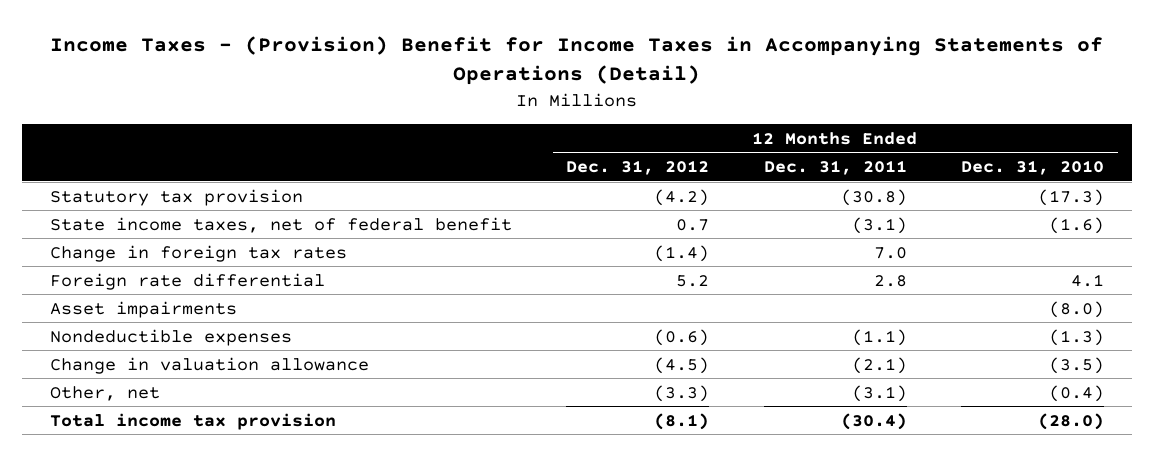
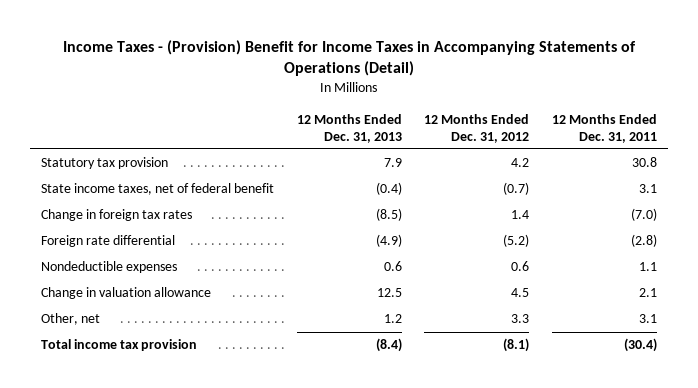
[961,160,1105,176] Dec. 31, 2010 -> none
none -> [296,113,402,143] 12 Months Ended Dec. 31, 2013
[49,300,237,318] Asset impairments -> none
[654,188,710,206] (4.2) -> [511,158,530,168] 4.2
[840,188,907,206] (30.8) -> [631,157,657,168] 30.8
[676,218,710,231] 0.7 -> [503,182,530,196] (0.7)
[851,216,907,234] (3.1) -> [638,184,657,194] 3.1
[654,244,710,262] (1.4) -> [511,210,530,220] 1.4
[873,246,907,259] 7.0 -> [630,208,657,222] (7.0)
[676,274,710,287] 5.2 -> [503,234,530,248] (5.2)
[873,274,907,287] 2.8 -> [630,234,657,248] (2.8)
[654,328,710,346] (0.6) -> [511,261,530,272] 0.6
[851,328,907,346] (1.1) -> [638,262,657,272] 1.1
[654,356,710,374] (4.5) -> [511,288,530,298] 4.5
[851,356,907,374] (2.1) -> [638,288,657,298] 2.1
[654,384,710,402] (3.3) -> [511,314,530,324] 3.3
[851,384,907,402] (3.1) -> [638,314,657,324] 3.1

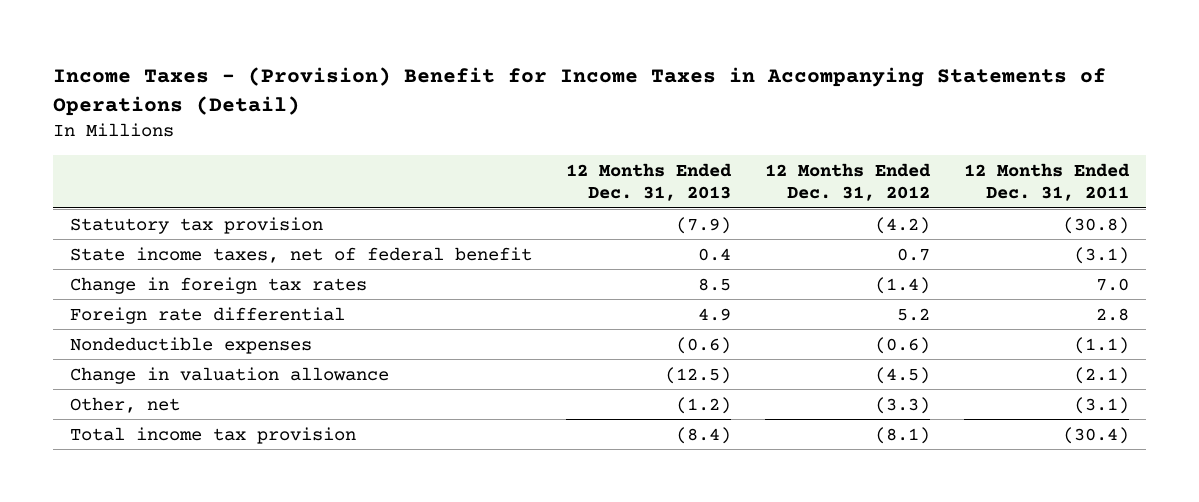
[383,158,402,168] 7.9 -> [675,216,731,234] (7.9)
[511,158,530,168] 4.2 -> [875,216,931,234] (4.2)
[631,157,657,168] 30.8 -> [1063,216,1130,234] (30.8)
[375,182,402,196] (0.4) -> [697,247,731,261] 0.4
[503,182,530,196] (0.7) -> [897,247,931,261] 0.7
[638,184,657,194] 3.1 -> [1074,246,1130,264] (3.1)
[375,208,402,222] (8.5) -> [697,277,731,291] 8.5
[511,210,530,220] 1.4 -> [875,276,931,294] (1.4)
[630,208,657,222] (7.0) -> [1096,277,1130,291] 7.0
[375,234,402,248] (4.9) -> [697,307,731,321] 4.9
[503,234,530,248] (5.2) -> [897,307,931,321] 5.2
[630,234,657,248] (2.8) -> [1096,307,1130,321] 2.8
[383,261,402,272] 0.6 -> [675,336,731,354] (0.6)
[511,261,530,272] 0.6 -> [875,336,931,354] (0.6)
[638,262,657,272] 1.1 -> [1074,336,1130,354] (1.1)
[376,288,402,298] 12.5 -> [664,366,731,384] (12.5)
[511,288,530,298] 4.5 -> [875,366,931,384] (4.5)
[638,288,657,298] 2.1 -> [1074,366,1130,384] (2.1)
[383,314,402,324] 1.2 -> [675,396,731,414] (1.2)
[511,314,530,324] 3.3 -> [875,396,931,414] (3.3)
[638,314,657,324] 3.1 -> [1074,396,1130,414] (3.1)

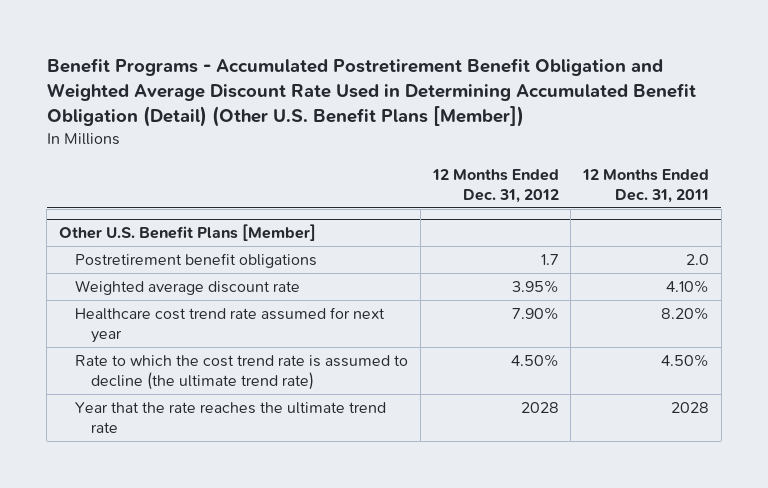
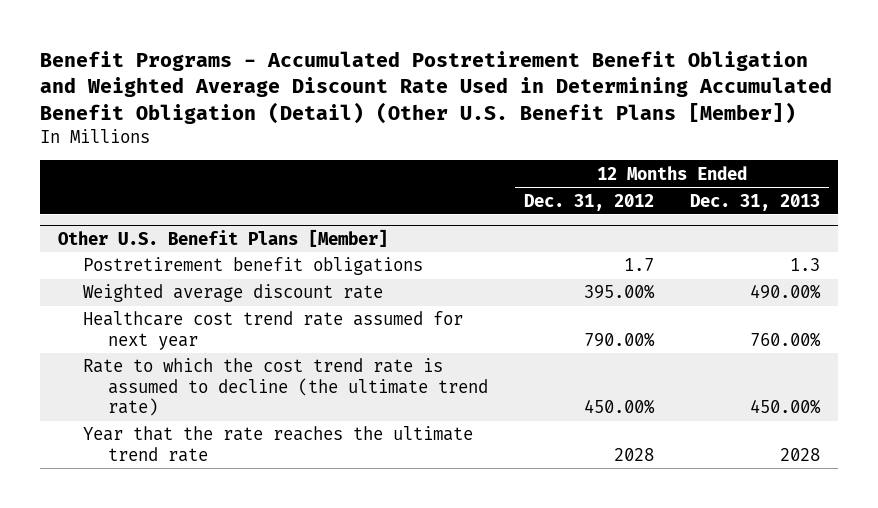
[581,168,709,204] 12 Months Ended Dec. 31, 2011 -> none
none -> [689,193,820,211] Dec. 31, 2013
[511,280,559,294] 3.95% -> [584,284,656,300] 395.00%
[511,307,559,321] 7.90% -> [584,331,656,347] 790.00%
[510,354,559,368] 4.50% -> [584,399,656,415] 450.00%

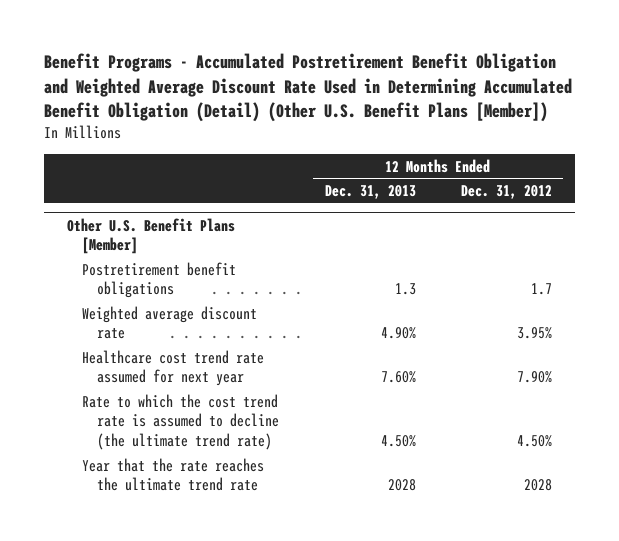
[584,284,656,300] 395.00% -> [517,327,553,340] 3.95%
[749,284,821,300] 490.00% -> [380,327,416,340] 4.90%
[584,331,656,347] 790.00% -> [517,371,553,384] 7.90%
[749,331,821,347] 760.00% -> [380,371,416,384] 7.60%
[584,399,656,415] 450.00% -> [517,435,553,448] 4.50%
[749,399,821,415] 450.00% -> [380,435,416,448] 4.50%

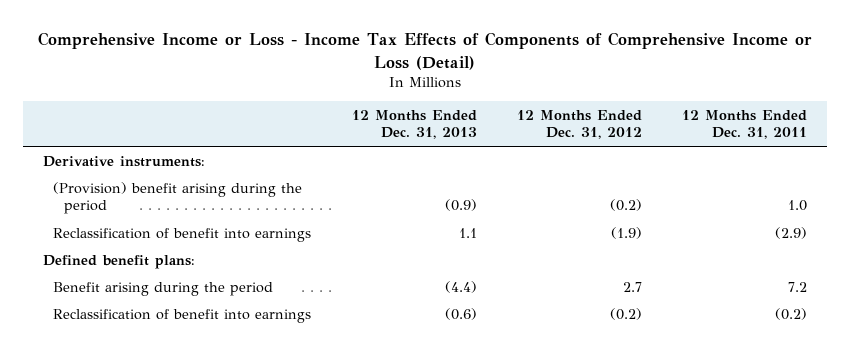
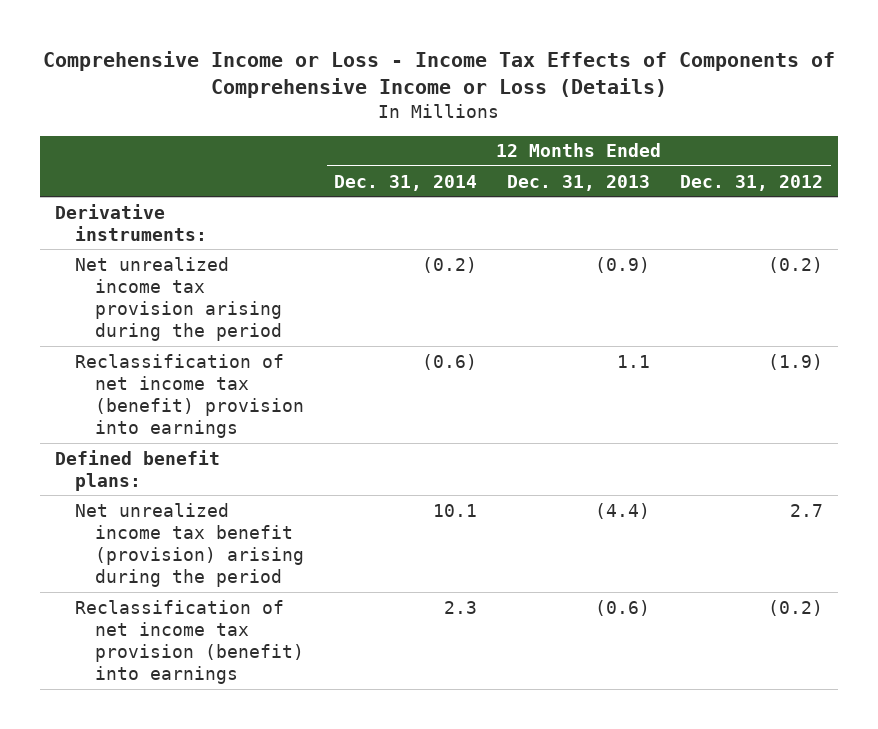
[38,32,813,70] Comprehensive Income or Loss - Income Tax Effects of Components of Comprehensive Income or Loss (Detail) -> [42,50,835,99] Comprehensive Income or Loss - Income Tax Effects of Components of Comprehensive Income or Loss (Details)
[682,109,808,140] 12 Months Ended Dec. 31, 2011 -> none
none -> [334,174,478,191] Dec. 31, 2014
[53,181,303,215] (Provision) benefit arising during the period -> [74,256,283,341] Net unrealized income tax provision arising during the period
[53,227,312,242] Reclassification of benefit into earnings -> [74,353,305,438] Reclassification of net income tax (benefit) provision into earnings
[53,281,274,296] Benefit arising during the period -> [74,502,305,587] Net unrealized income tax benefit (provision) arising during the period
[53,308,312,323] Reclassification of benefit into earnings -> [74,599,305,684] Reclassification of net income tax provision (benefit) into earnings

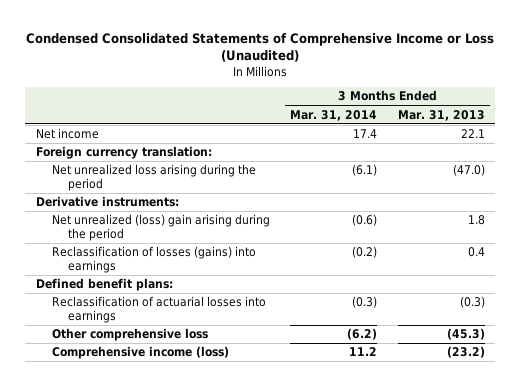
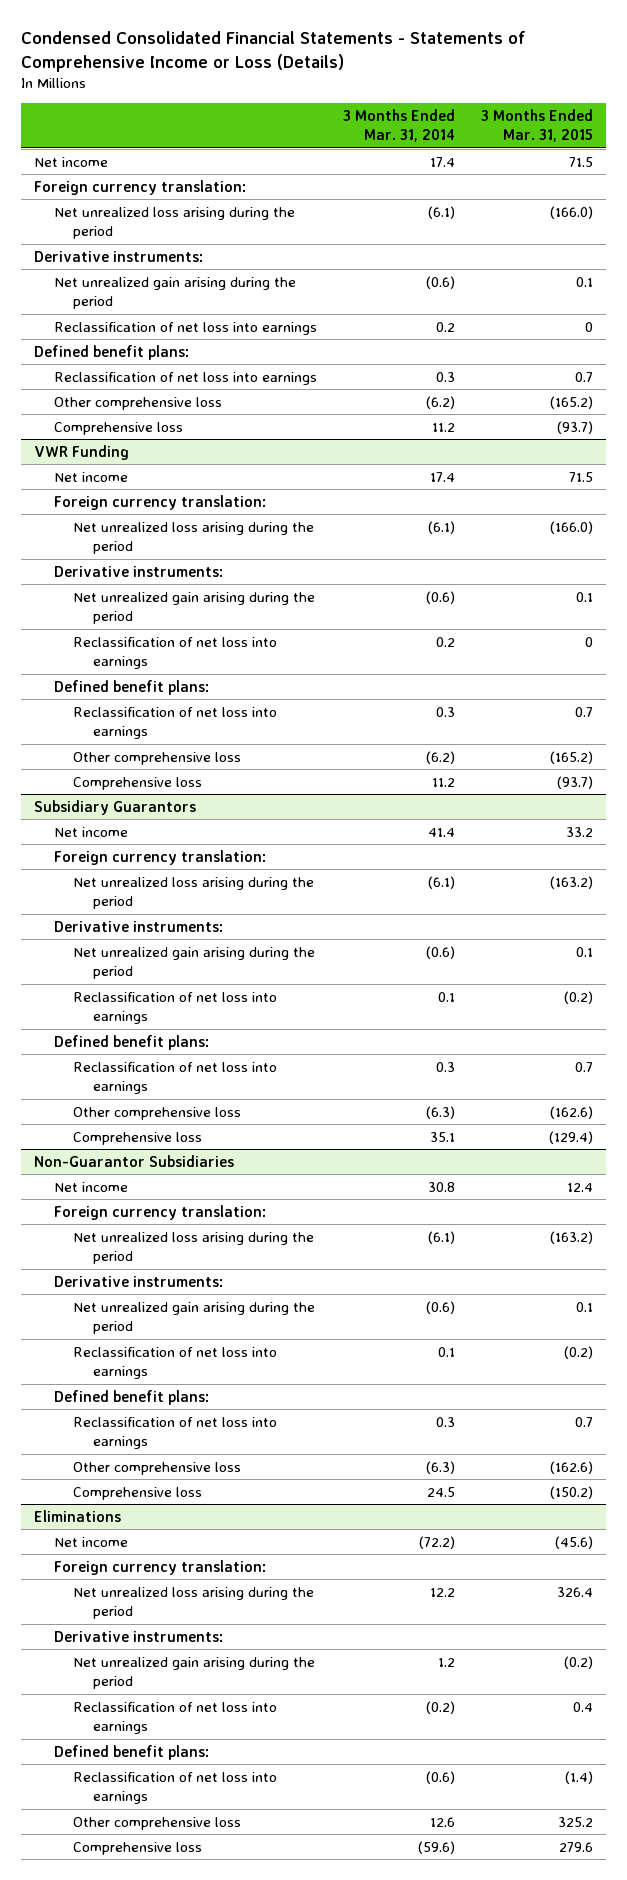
[26,32,495,63] Condensed Consolidated Statements of Comprehensive Income or Loss (Unaudited) -> [21,31,527,72] Condensed Consolidated Financial Statements - Statements of Comprehensive Income or Loss (Details)
[398,109,486,121] Mar. 31, 2013 -> none
none -> [480,108,593,143] 3 Months Ended Mar. 31, 2015
[51,214,270,242] Net unrealized (loss) gain arising during the period -> [53,276,296,310] Net unrealized gain arising during the period
[51,246,256,274] Reclassification of losses (gains) into earnings -> [53,321,317,335] Reclassification of net loss into earnings
[352,246,378,259] (0.2) -> [435,321,455,332] 0.2
[51,296,266,324] Reclassification of actuarial losses into earnings -> [53,371,317,385] Reclassification of net loss into earnings
[352,296,378,309] (0.3) -> [435,371,455,382] 0.3
[51,346,229,360] Comprehensive income (loss) -> [53,421,183,435] Comprehensive loss
none -> [34,444,130,460] VWR Funding
none -> [53,471,128,482] Net income
none -> [53,494,266,510] Foreign currency translation:
none -> [73,521,315,555] Net unrealized loss arising during the period
none -> [53,565,223,577] Derivative instruments:
none -> [73,591,316,625] Net unrealized gain arising during the period
none -> [73,636,278,670] Reclassification of net loss into earnings
none -> [53,679,209,695] Defined benefit plans:
none -> [73,706,278,740] Reclassification of net loss into earnings
none -> [73,751,242,765] Other comprehensive loss
none -> [73,776,203,790] Comprehensive loss
none -> [34,799,197,815] Subsidiary Guarantors
none -> [53,826,128,837] Net income
none -> [53,849,266,865] Foreign currency translation:
none -> [73,876,315,910] Net unrealized loss arising during the period
none -> [53,920,223,932] Derivative instruments:
none -> [73,946,316,980] Net unrealized gain arising during the period
none -> [73,991,278,1025] Reclassification of net loss into earnings
none -> [53,1034,209,1050] Defined benefit plans:
none -> [73,1061,278,1095] Reclassification of net loss into earnings
none -> [73,1106,242,1120] Other comprehensive loss
none -> [73,1131,203,1145] Comprehensive loss
none -> [34,1154,235,1167] Non-Guarantor Subsidiaries
none -> [53,1181,128,1192] Net income
none -> [53,1204,266,1220] Foreign currency translation:
none -> [73,1231,315,1265] Net unrealized loss arising during the period
none -> [53,1275,223,1287] Derivative instruments:
none -> [73,1301,316,1335] Net unrealized gain arising during the period
none -> [73,1346,278,1380] Reclassification of net loss into earnings
none -> [53,1389,209,1405] Defined benefit plans:
none -> [73,1416,278,1450] Reclassification of net loss into earnings
none -> [73,1461,242,1475] Other comprehensive loss
none -> [73,1486,203,1500] Comprehensive loss
none -> [34,1509,122,1522] Eliminations
none -> [53,1536,128,1547] Net income
none -> [53,1559,266,1575] Foreign currency translation:
none -> [73,1586,315,1620] Net unrealized loss arising during the period
none -> [53,1630,223,1642] Derivative instruments:
none -> [73,1656,316,1690] Net unrealized gain arising during the period
none -> [73,1701,278,1735] Reclassification of net loss into earnings
none -> [53,1744,209,1760] Defined benefit plans:
none -> [73,1771,278,1805] Reclassification of net loss into earnings
none -> [73,1816,242,1830] Other comprehensive loss
none -> [73,1841,203,1855] Comprehensive loss

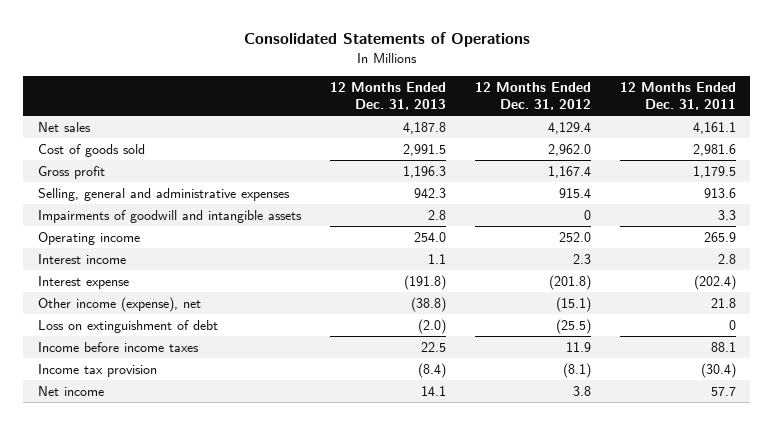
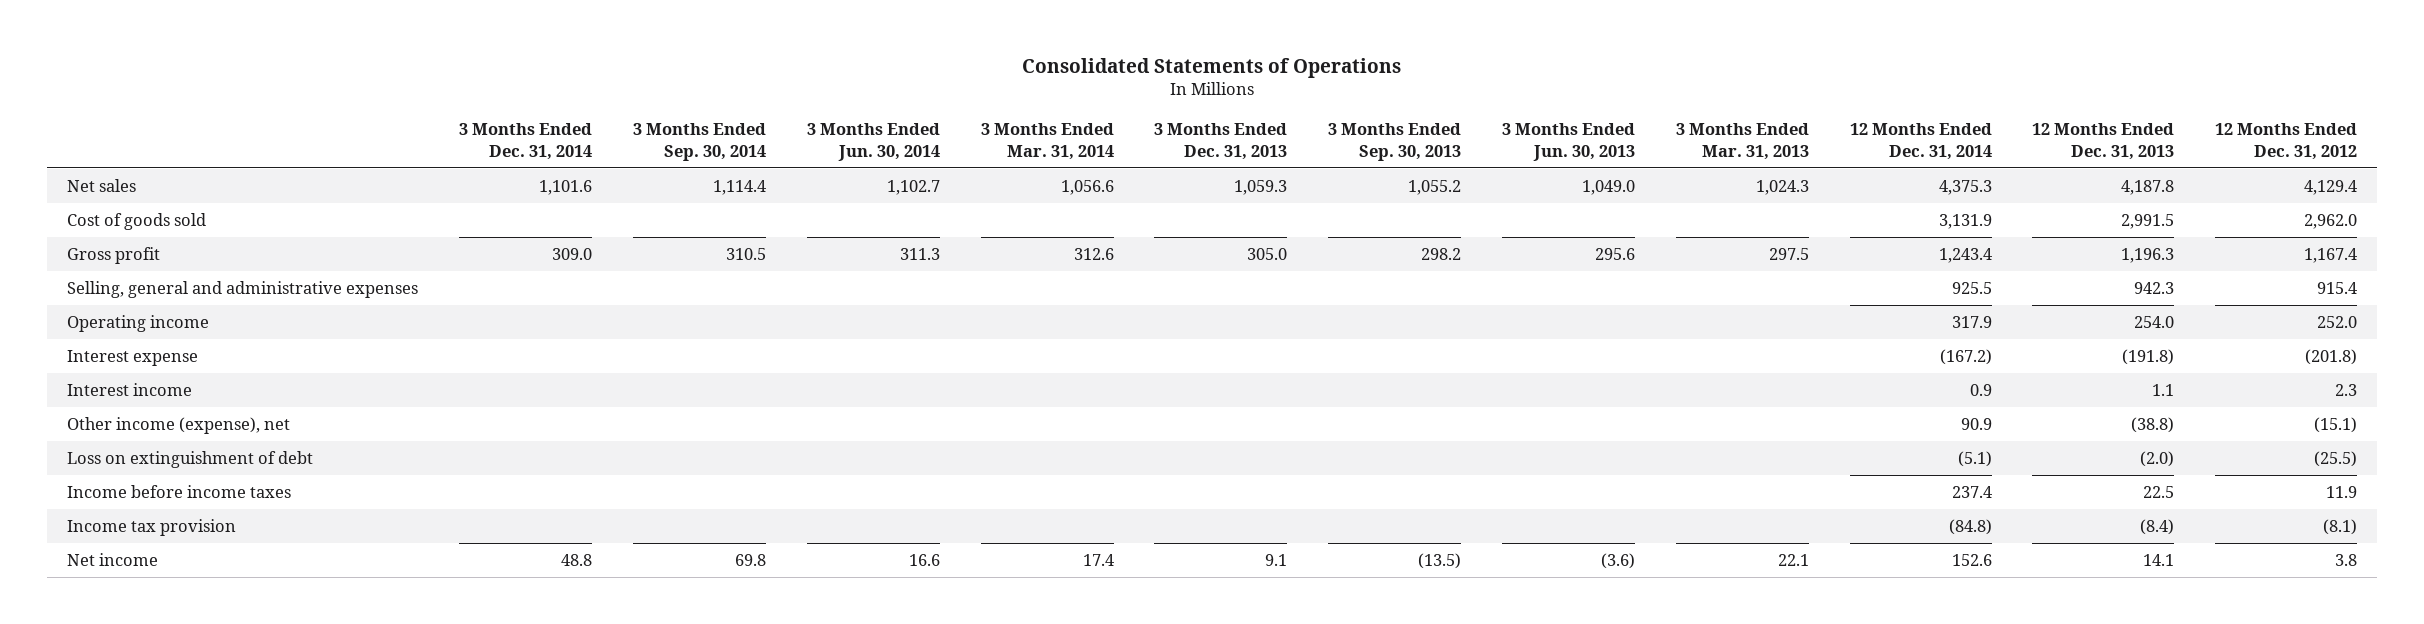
[619,81,736,110] 12 Months Ended Dec. 31, 2011 -> none
none -> [459,123,593,160] 3 Months Ended Dec. 31, 2014
none -> [632,123,766,161] 3 Months Ended Sep. 30, 2014
none -> [806,123,940,161] 3 Months Ended Jun. 30, 2014
none -> [980,123,1114,160] 3 Months Ended Mar. 31, 2014
none -> [1154,123,1288,160] 3 Months Ended Dec. 31, 2013
none -> [1328,123,1462,161] 3 Months Ended Sep. 30, 2013
none -> [1501,123,1635,161] 3 Months Ended Jun. 30, 2013
none -> [1675,123,1809,160] 3 Months Ended Mar. 31, 2013
none -> [1849,123,1992,160] 12 Months Ended Dec. 31, 2014
[37,209,302,223] Impairments of goodwill and intangible assets -> none
[37,253,126,264] Interest income -> [67,383,193,397] Interest income

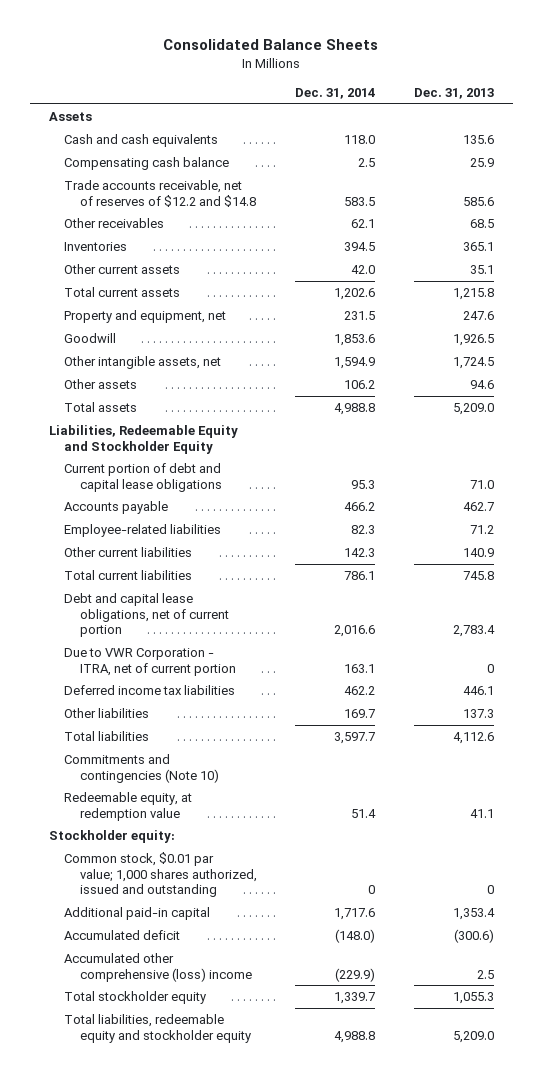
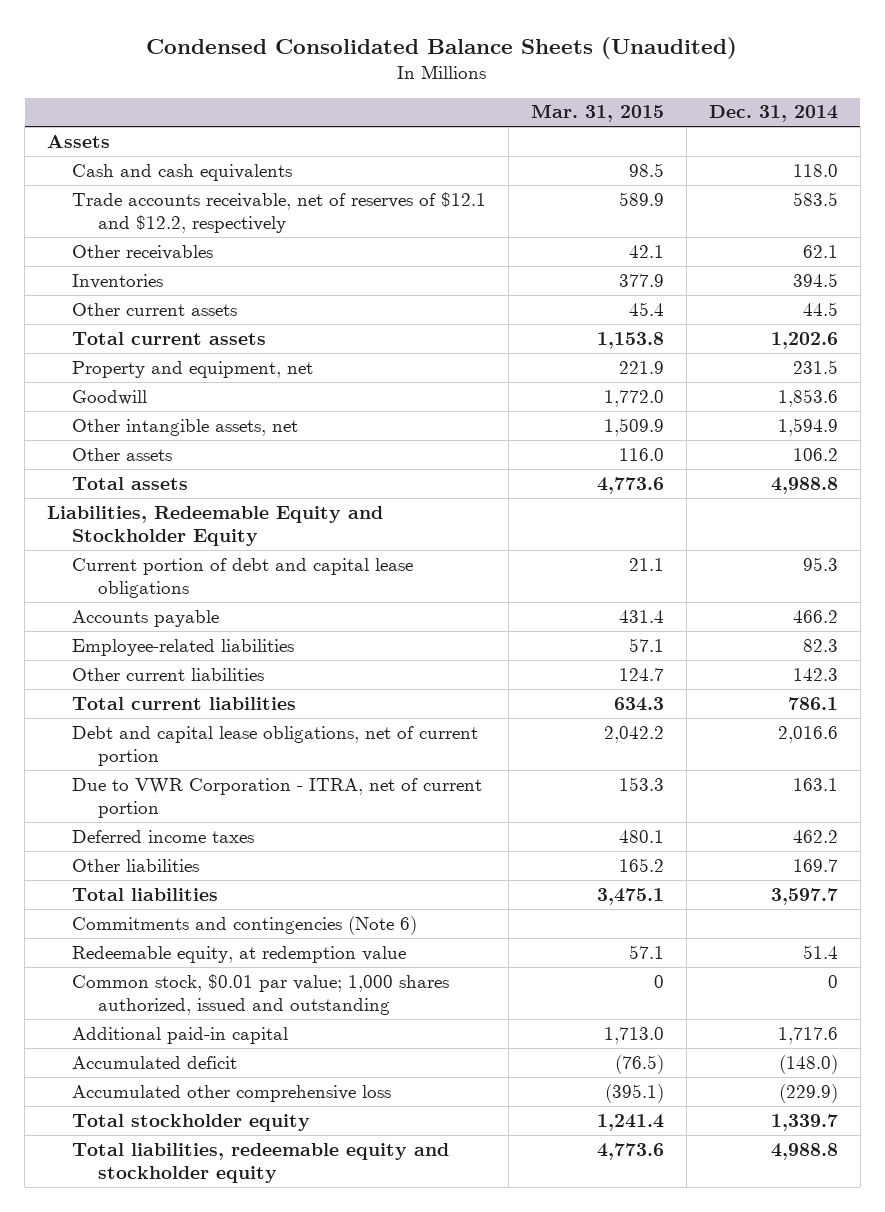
[163,39,379,51] Consolidated Balance Sheets -> [146,36,738,59] Condensed Consolidated Balance Sheets (Unaudited)
[413,88,494,100] Dec. 31, 2013 -> none
none -> [531,104,665,123] Mar. 31, 2015
[64,157,230,171] Compensating cash balance -> none
[64,180,256,207] Trade accounts receivable, net of reserves of $12.2 and $14.8 -> [72,191,487,234] Trade accounts receivable, net of reserves of $12.1 and $12.2, respectively
[351,265,376,275] 42.0 -> [802,301,838,316] 44.5
[64,685,236,696] Deferred income tax liabilities -> [72,829,255,843] Deferred income taxes
[64,754,219,783] Commitments and contingencies (Note 10) -> [72,915,418,935] Commitments and contingencies (Note 6)
[48,830,175,844] Stockholder equity: -> none
[64,953,252,982] Accumulated other comprehensive (loss) income -> [72,1084,392,1102] Accumulated other comprehensive loss

